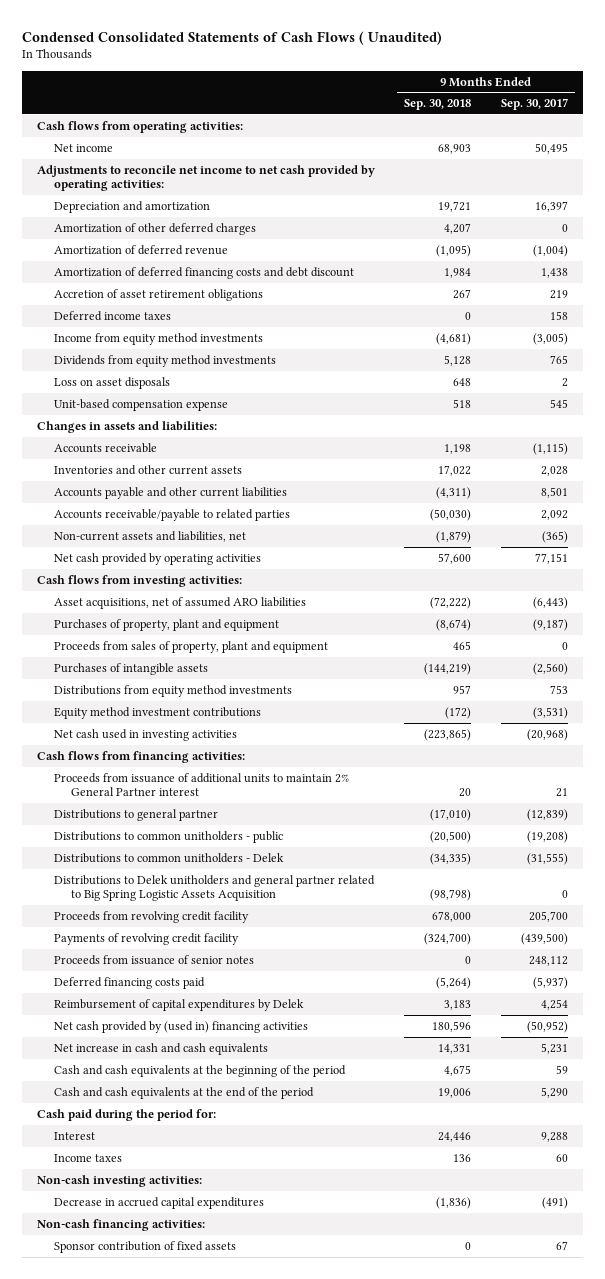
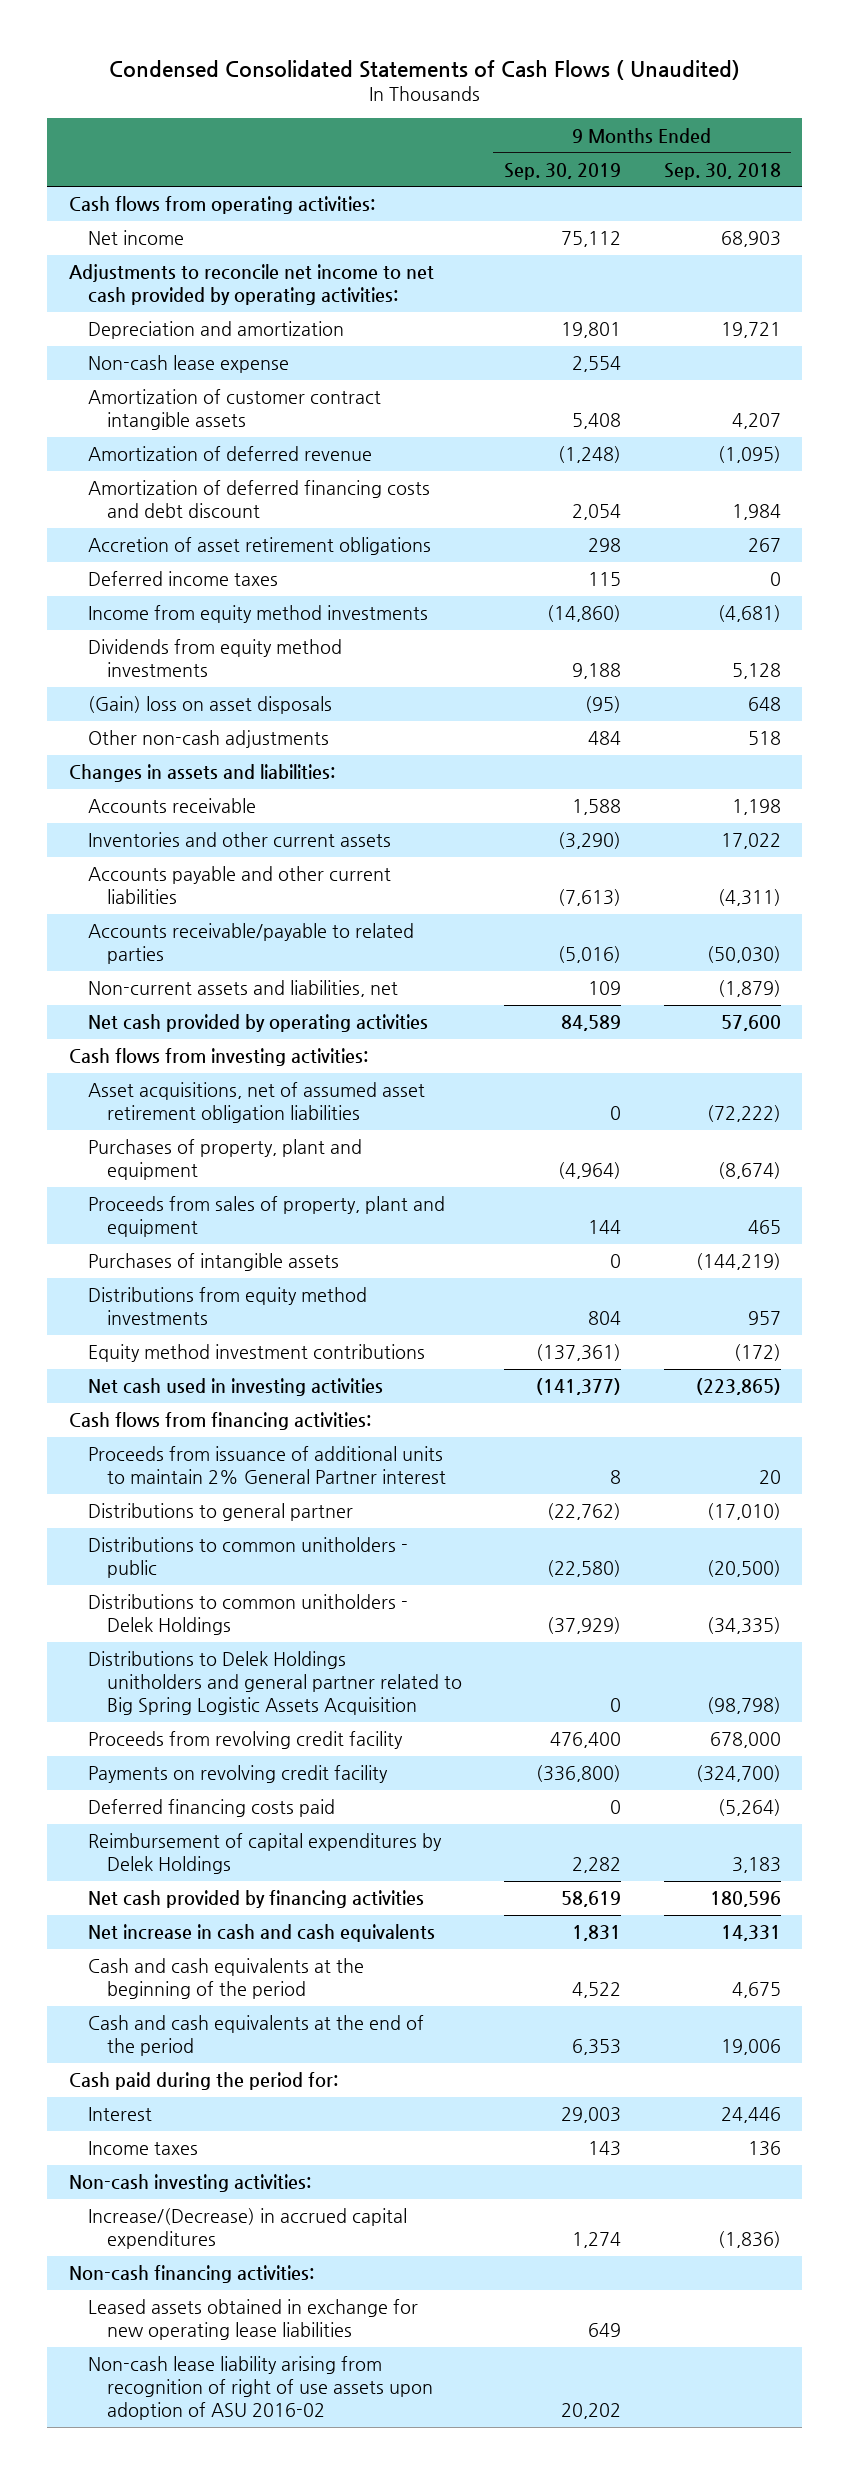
[500,98,568,111] Sep. 30, 2017 -> none
none -> [504,162,622,180] Sep. 30, 2019
none -> [87,355,289,374] Non-cash lease expense
[54,222,257,235] Amortization of other deferred charges -> [87,389,381,431] Amortization of customer contract intangible assets
[54,376,171,389] Loss on asset disposals -> [87,696,332,715] (Gain) loss on asset disposals
[54,398,229,411] Unit-based compensation expense -> [87,730,329,749] Other non-cash adjustments
[54,596,307,609] Asset acquisitions, net of assumed ARO liabilities -> [87,1082,425,1124] Asset acquisitions, net of assumed asset retirement obligation liabilities
[54,852,285,863] Distributions to common unitholders - Delek -> [87,1594,408,1636] Distributions to common unitholders - Delek Holdings
[54,874,376,902] Distributions to Delek unitholders and general partner related to Big Spring Logistic Assets Acquisition -> [87,1651,462,1716] Distributions to Delek Holdings unitholders and general partner related to Big Spring Logistic Assets Acquisition
[54,954,255,965] Proceeds from issuance of senior notes -> none
[54,932,240,945] Payments of revolving credit facility -> [87,1765,388,1784] Payments on revolving credit facility
[54,998,305,1011] Reimbursement of capital expenditures by Delek -> [87,1833,442,1875] Reimbursement of capital expenditures by Delek Holdings
[54,1020,309,1033] Net cash provided by (used in) financing activities -> [87,1890,424,1909] Net cash provided by financing activities
[54,1196,265,1209] Decrease in accrued capital expenditures -> [87,2208,407,2250] Increase/(Decrease) in accrued capital expenditures
[54,1240,237,1253] Sponsor contribution of fixed assets -> none
none -> [87,2299,418,2341] Leased assets obtained in exchange for new operating lease liabilities
none -> [87,2356,433,2421] Non-cash lease liability arising from recognition of right of use assets upon adoption of ASU 2016-02

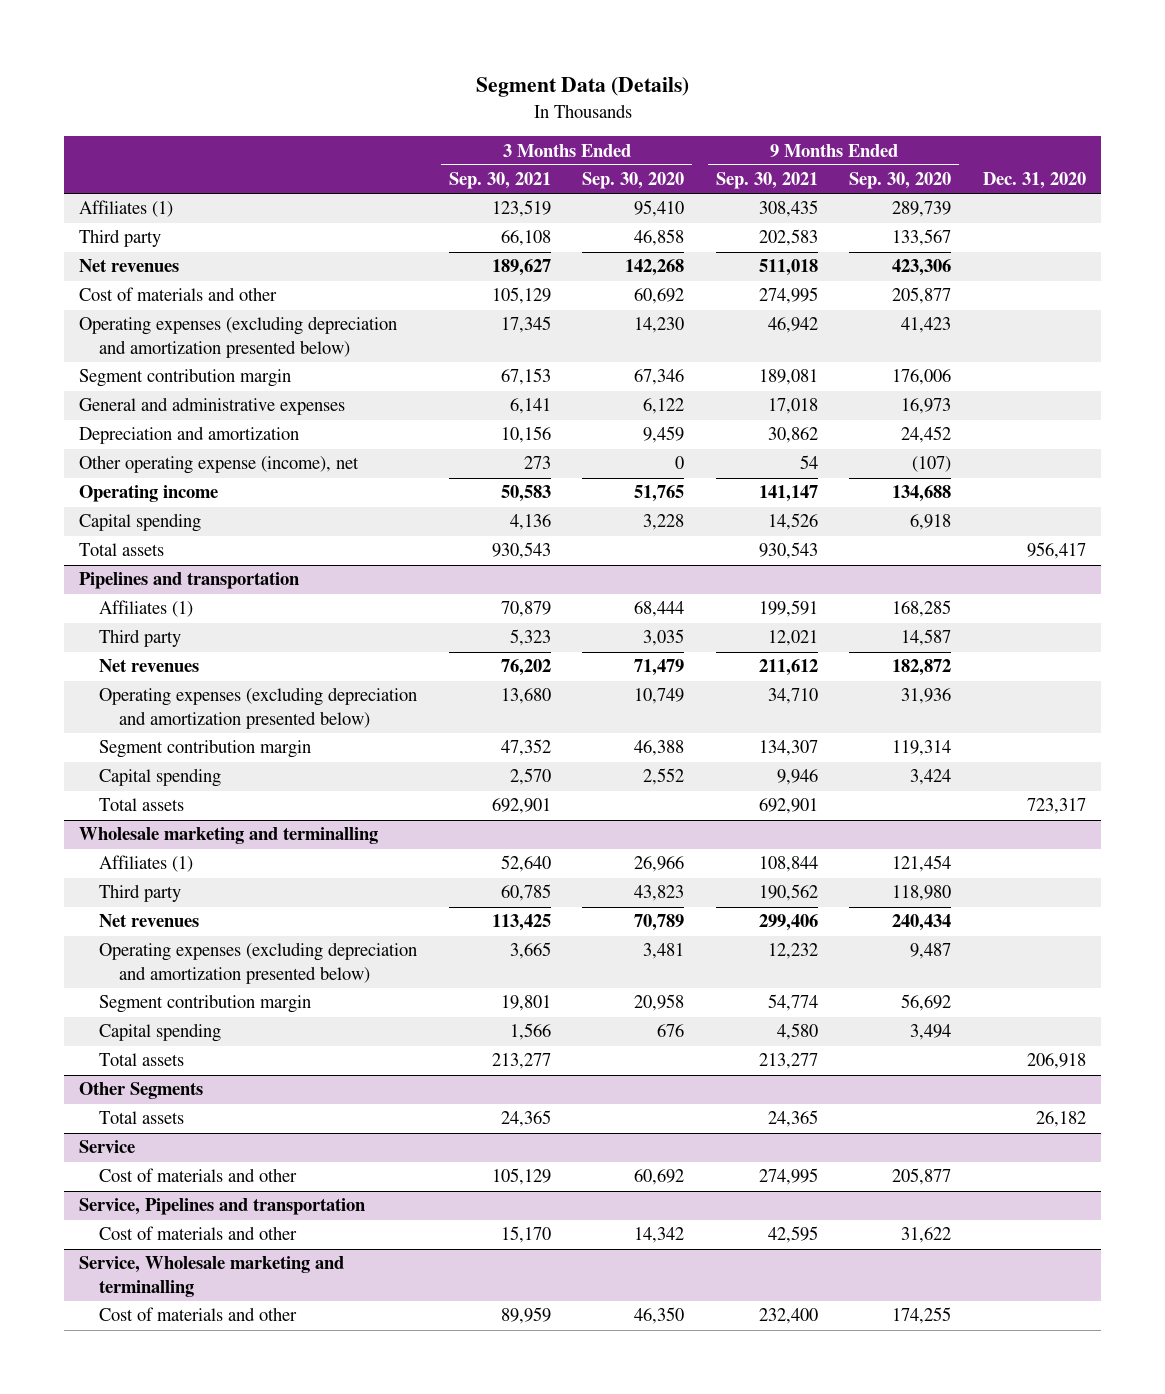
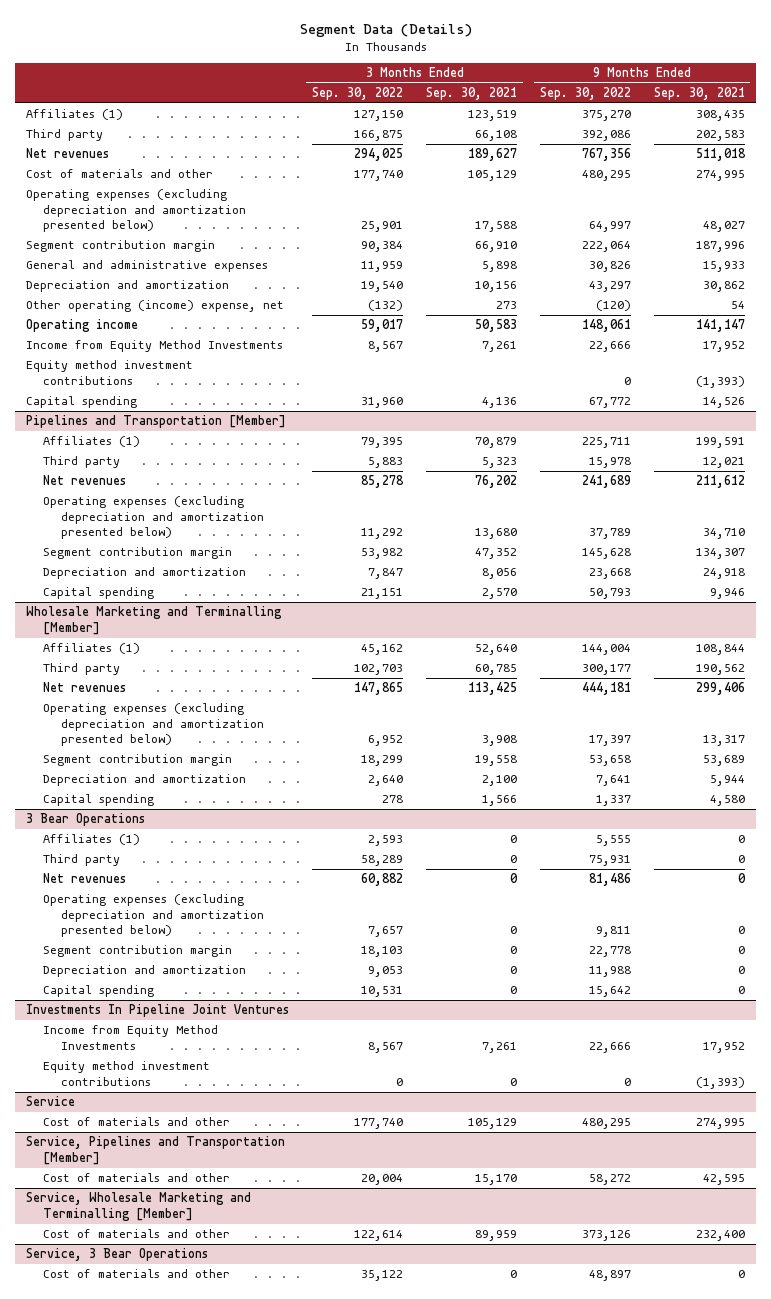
[582,172,685,190] Sep. 30, 2020 -> none
[849,172,952,190] Sep. 30, 2020 -> none
[982,172,1086,190] Dec. 31, 2020 -> none
none -> [312,86,404,100] Sep. 30, 2022
none -> [539,86,631,100] Sep. 30, 2022
[500,316,551,334] 17,345 -> [475,221,518,233] 17,588
[767,317,818,334] 46,942 -> [702,221,745,233] 48,027
[500,368,551,386] 67,153 -> [475,241,518,253] 66,910
[758,369,818,386] 189,081 -> [695,241,745,253] 187,996
[509,398,551,415] 6,141 -> [482,261,518,273] 5,898
[767,398,818,415] 17,018 -> [702,261,745,273] 15,933
[79,455,360,475] Other operating expense (income), net -> [26,300,285,313] Other operating (income) expense, net
none -> [26,340,284,353] Income from Equity Method Investments
none -> [26,360,194,385] Equity method investment contributions
[79,543,165,557] Total assets -> none
[79,572,300,590] Pipelines and transportation -> [26,415,287,429] Pipelines and Transportation [Member]
none -> [43,567,247,580] Depreciation and amortization
[99,798,185,812] Total assets -> none
[79,827,379,845] Wholesale marketing and terminalling -> [26,606,283,635] Wholesale Marketing and Terminalling [Member]
[509,942,551,960] 3,665 -> [482,735,518,747] 3,908
[767,943,818,960] 12,232 -> [702,735,745,747] 13,317
[500,995,551,1012] 19,801 -> [475,755,518,767] 19,558
[767,994,818,1012] 54,774 -> [702,755,745,767] 53,689
none -> [43,774,247,787] Depreciation and amortization
[99,1053,185,1067] Total assets -> none
[79,1082,204,1100] Other Segments -> none
[99,1111,185,1125] Total assets -> none
none -> [26,813,146,827] 3 Bear Operations
none -> [43,834,141,846] Affiliates (1)
none -> [43,854,121,867] Third party
none -> [43,873,127,884] Net revenues
none -> [43,894,264,938] Operating expenses (excluding depreciation and amortization presented below)
none -> [43,945,233,958] Segment contribution margin
none -> [43,965,247,978] Depreciation and amortization
none -> [43,985,155,998] Capital spending
none -> [26,1004,290,1018] Investments In Pipeline Joint Ventures
none -> [43,1025,219,1050] Income from Equity Method Investments
none -> [43,1061,211,1086] Equity method investment contributions
[79,1198,366,1216] Service, Pipelines and transportation -> [26,1136,286,1165] Service, Pipelines and Transportation [Member]
[79,1256,345,1298] Service, Wholesale marketing and terminalling -> [26,1192,252,1221] Service, Wholesale Marketing and Terminalling [Member]
none -> [26,1248,209,1262] Service, 3 Bear Operations
none -> [43,1269,231,1279] Cost of materials and other

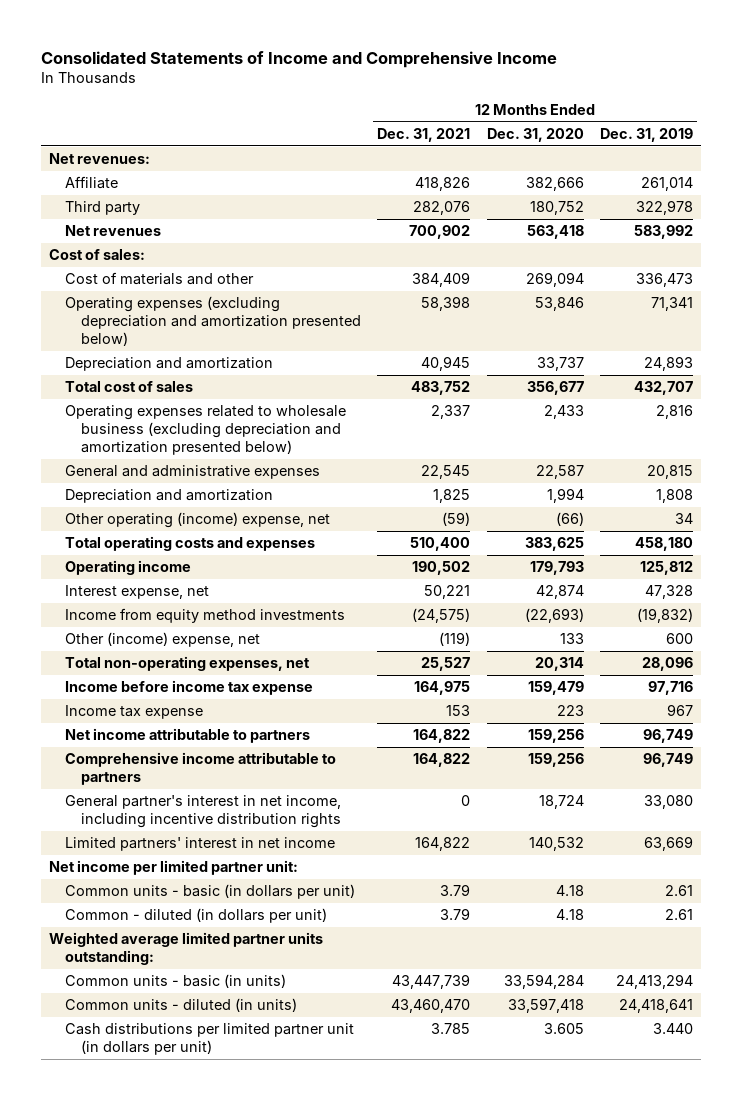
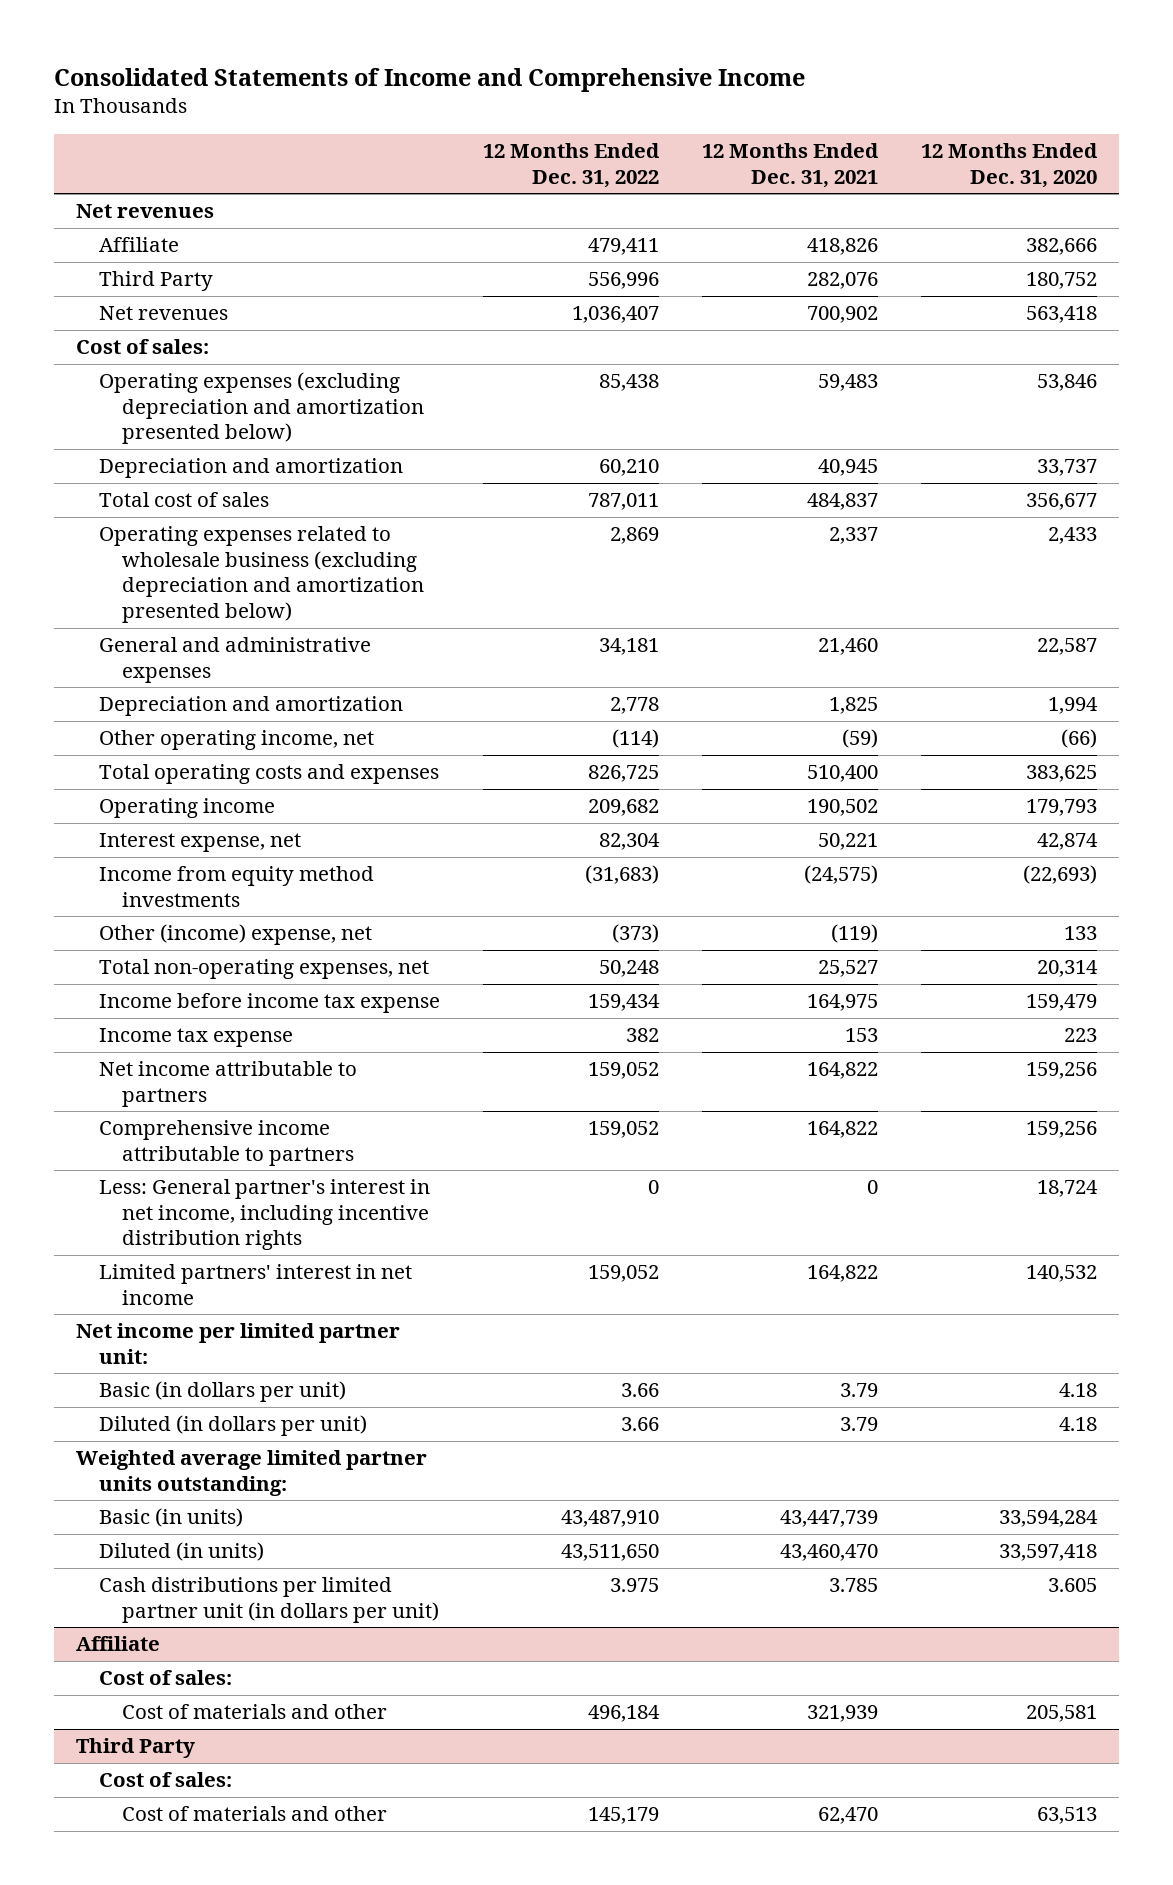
[599,128,693,143] Dec. 31, 2019 -> none
none -> [483,143,661,188] 12 Months Ended Dec. 31, 2022
[49,153,151,165] Net revenues: -> [75,204,214,219] Net revenues
[65,201,141,216] Third party -> [98,271,213,292] Third Party
[65,272,255,286] Cost of materials and other -> none
[421,296,471,312] 58,398 -> [818,374,879,392] 59,483
[411,381,471,396] 483,752 -> [807,493,879,511] 484,837
[421,465,471,480] 22,545 -> [818,638,879,656] 21,460
[65,512,331,529] Other operating (income) expense, net -> [98,730,374,751] Other operating income, net
[65,795,342,829] General partner's interest in net income, including incentive distribution rights -> [98,1179,430,1251] Less: General partner's interest in net income, including incentive distribution rights
[65,884,356,900] Common units - basic (in dollars per unit) -> [98,1381,346,1403] Basic (in dollars per unit)
[65,908,328,924] Common - diluted (in dollars per unit) -> [98,1415,367,1437] Diluted (in dollars per unit)
[65,974,287,989] Common units - basic (in units) -> [98,1508,243,1528] Basic (in units)
[65,998,298,1013] Common units - diluted (in units) -> [98,1542,264,1562] Diluted (in units)
none -> [75,1636,160,1652] Affiliate
none -> [98,1670,232,1686] Cost of sales:
none -> [122,1704,388,1720] Cost of materials and other
none -> [75,1738,195,1759] Third Party
none -> [98,1772,232,1788] Cost of sales:
none -> [122,1806,388,1822] Cost of materials and other

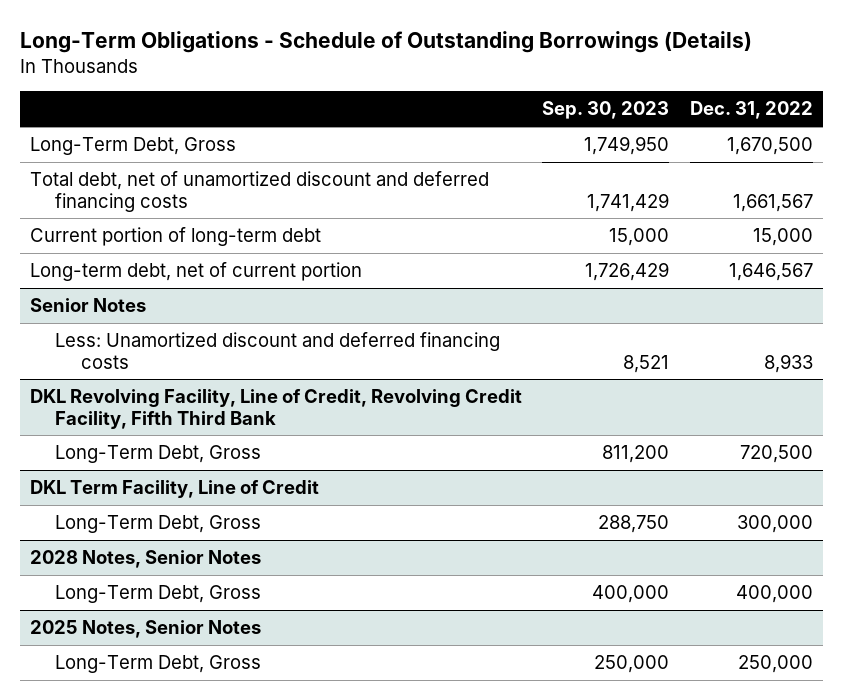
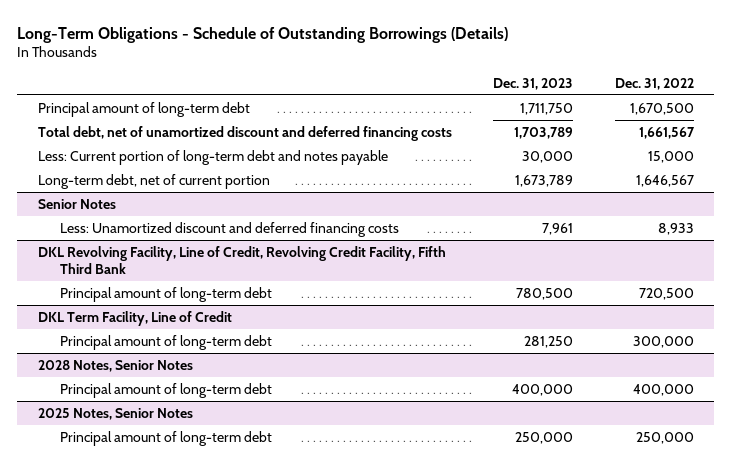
[542,101,670,120] Sep. 30, 2023 -> none
none -> [493,78,574,91] Dec. 31, 2023
[30,137,237,156] Long-Term Debt, Gross -> [37,101,250,117] Principal amount of long-term debt
[30,227,322,247] Current portion of long-term debt -> [37,149,388,165] Less: Current portion of long-term debt and notes payable
[55,445,262,464] Long-Term Debt, Gross -> [60,286,273,302] Principal amount of long-term debt
[55,515,262,534] Long-Term Debt, Gross -> [60,334,273,350] Principal amount of long-term debt
[55,585,262,604] Long-Term Debt, Gross -> [60,382,273,398] Principal amount of long-term debt
[55,655,262,674] Long-Term Debt, Gross -> [60,430,273,446] Principal amount of long-term debt

